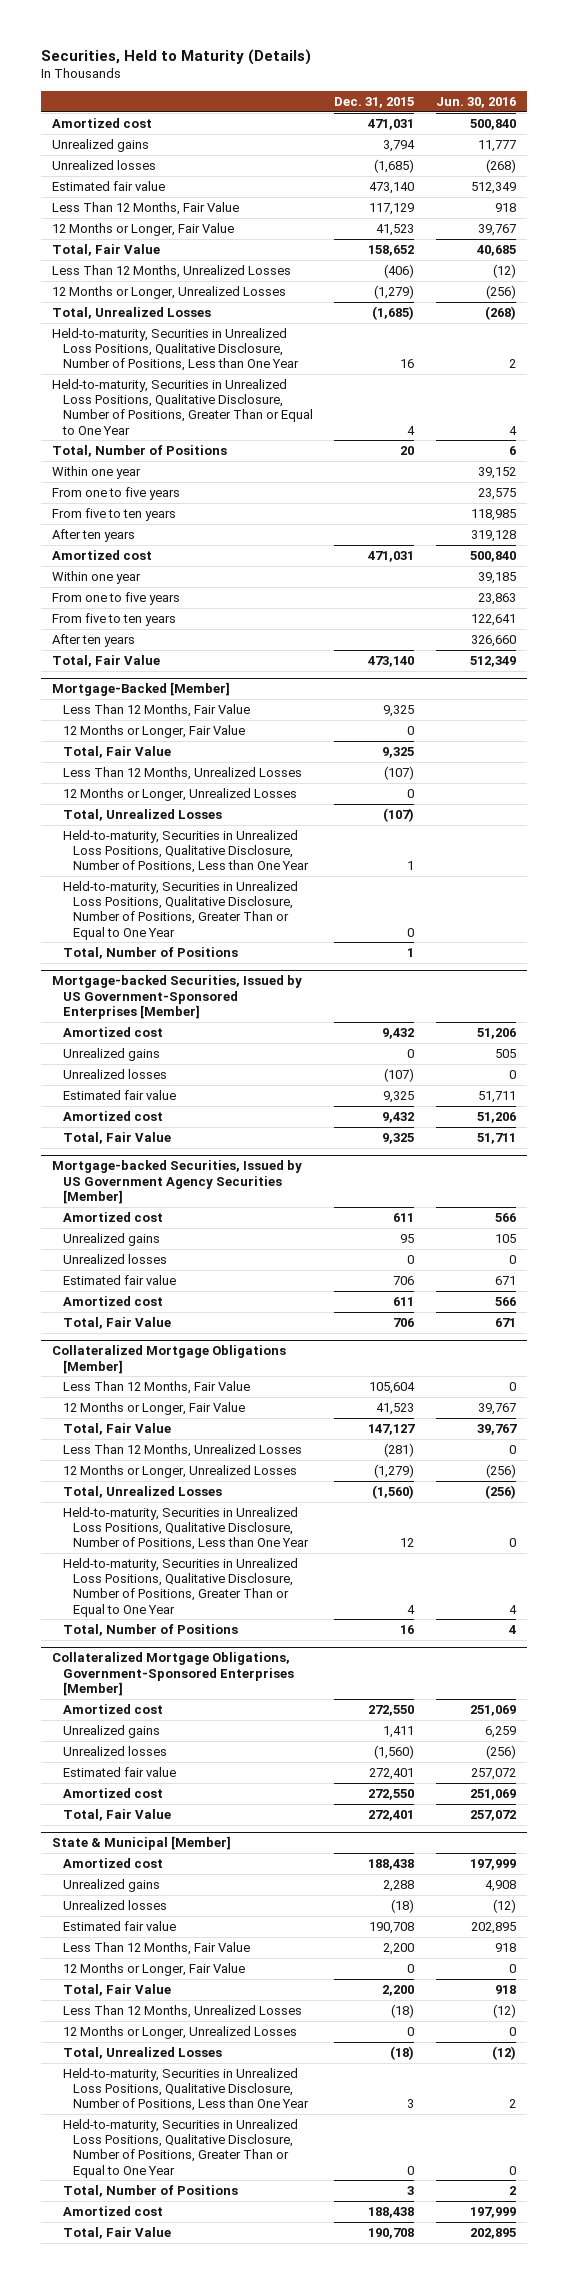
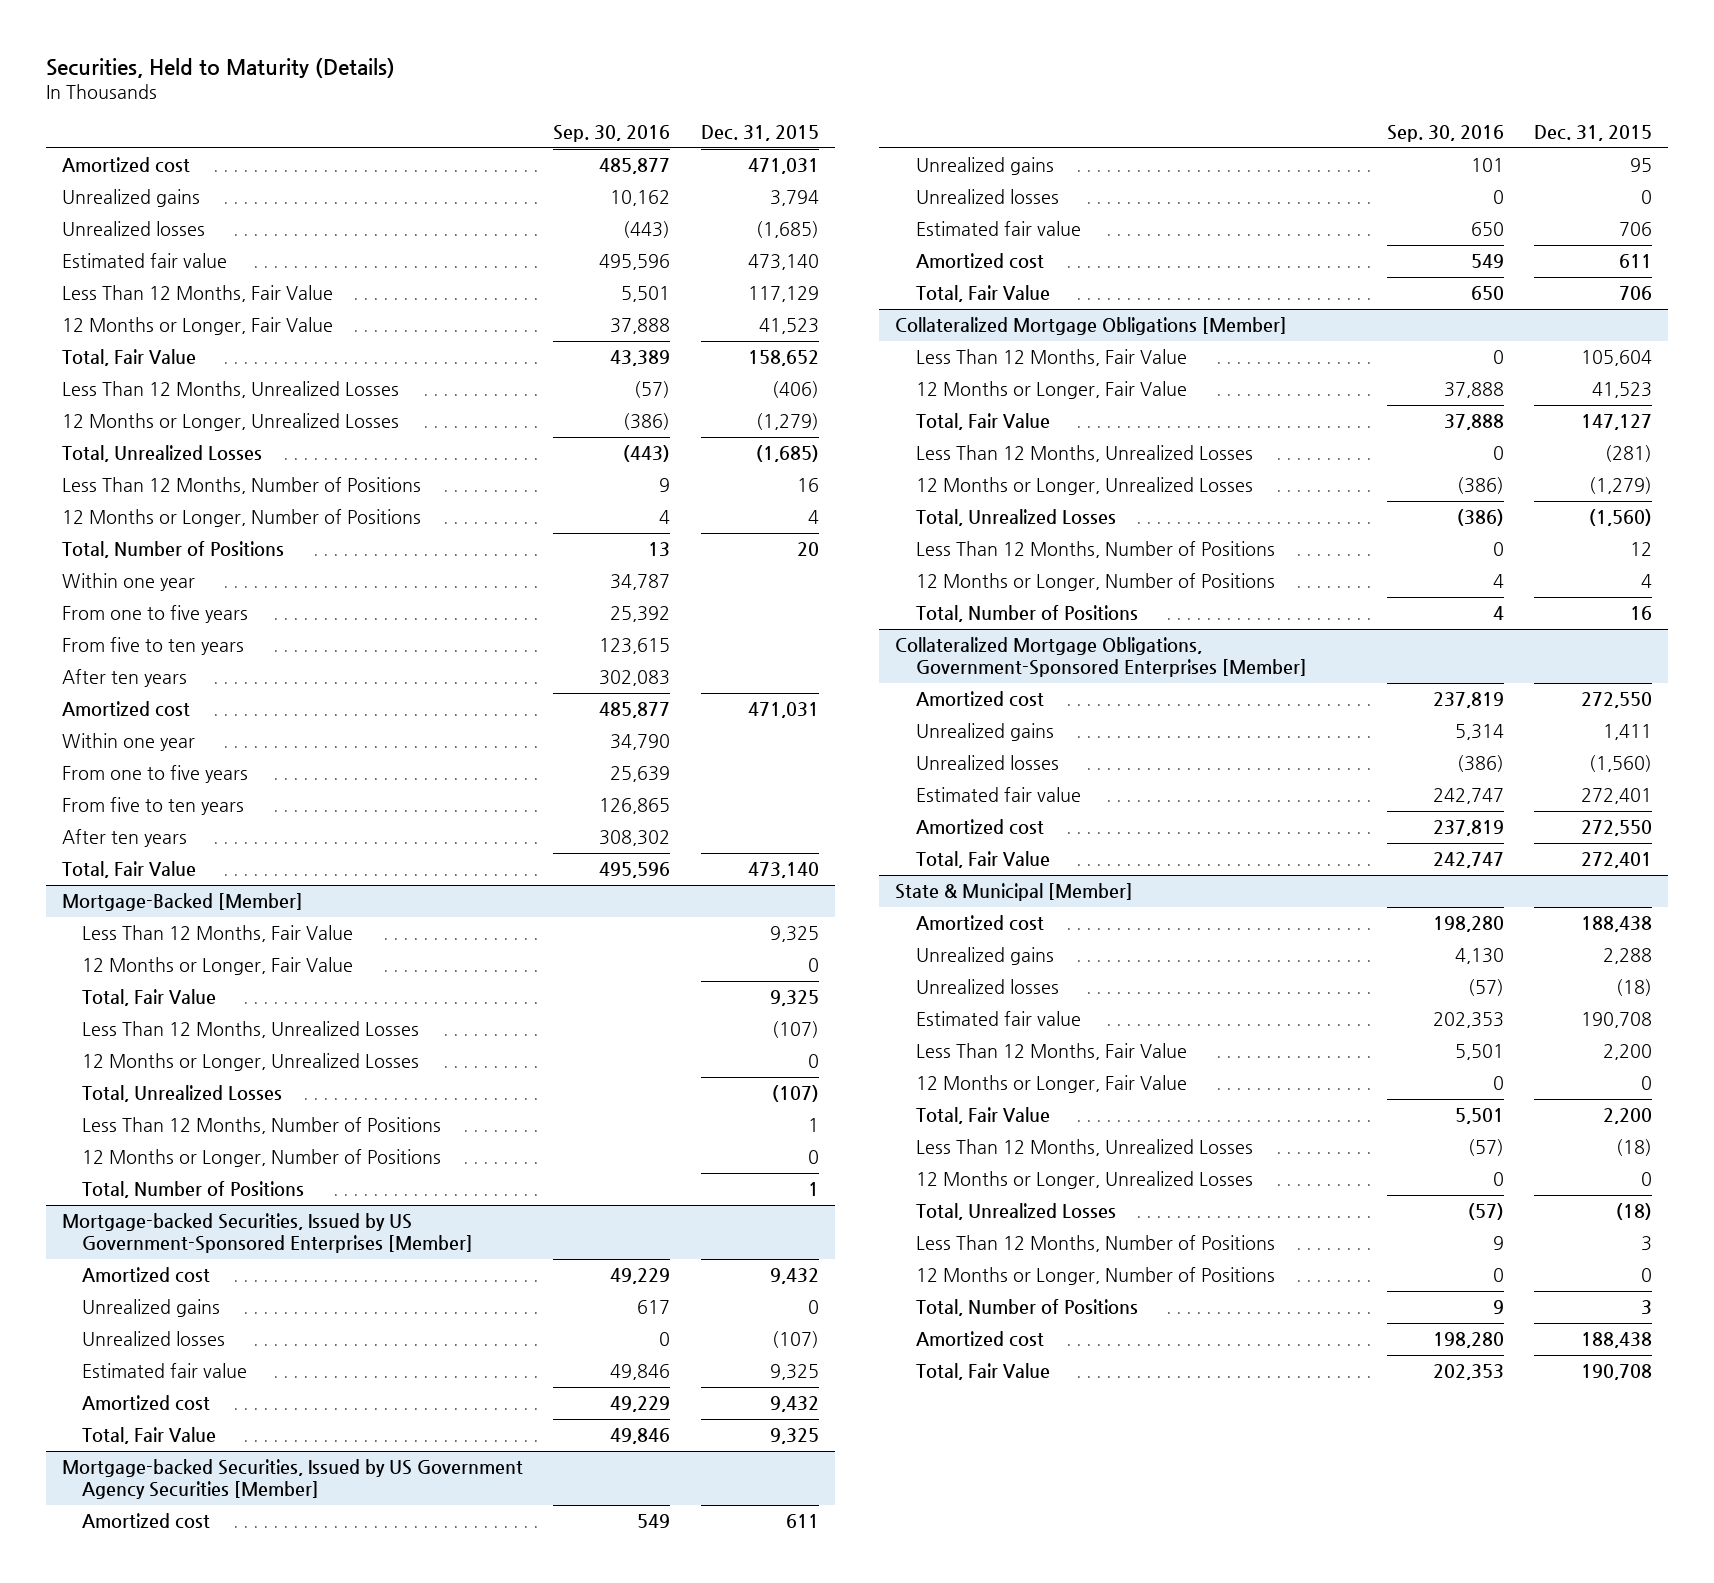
[435,97,516,109] Jun. 30, 2016 -> none
none -> [553,125,671,143] Sep. 30, 2016
[51,327,299,372] Held-to-maturity, Securities in Unrealized Loss Positions, Qualitative Disclosure, Number of Positions, Less than One Year -> [61,477,421,495] Less Than 12 Months, Number of Positions
[51,378,313,435] Held-to-maturity, Securities in Unrealized Loss Positions, Qualitative Disclosure, Number of Positions, Greater Than or Equal to One Year -> [61,509,421,528] 12 Months or Longer, Number of Positions
[62,829,310,874] Held-to-maturity, Securities in Unrealized Loss Positions, Qualitative Disclosure, Number of Positions, Less than One Year -> [82,1117,442,1135] Less Than 12 Months, Number of Positions
[62,880,298,940] Held-to-maturity, Securities in Unrealized Loss Positions, Qualitative Disclosure, Number of Positions, Greater Than or Equal to One Year -> [82,1149,442,1168] 12 Months or Longer, Number of Positions
[62,1506,310,1551] Held-to-maturity, Securities in Unrealized Loss Positions, Qualitative Disclosure, Number of Positions, Less than One Year -> [915,541,1275,559] Less Than 12 Months, Number of Positions
[62,1557,298,1617] Held-to-maturity, Securities in Unrealized Loss Positions, Qualitative Disclosure, Number of Positions, Greater Than or Equal to One Year -> [915,573,1275,592] 12 Months or Longer, Number of Positions
[62,2067,310,2112] Held-to-maturity, Securities in Unrealized Loss Positions, Qualitative Disclosure, Number of Positions, Less than One Year -> [915,1235,1275,1253] Less Than 12 Months, Number of Positions
[62,2118,298,2178] Held-to-maturity, Securities in Unrealized Loss Positions, Qualitative Disclosure, Number of Positions, Greater Than or Equal to One Year -> [915,1267,1275,1286] 12 Months or Longer, Number of Positions

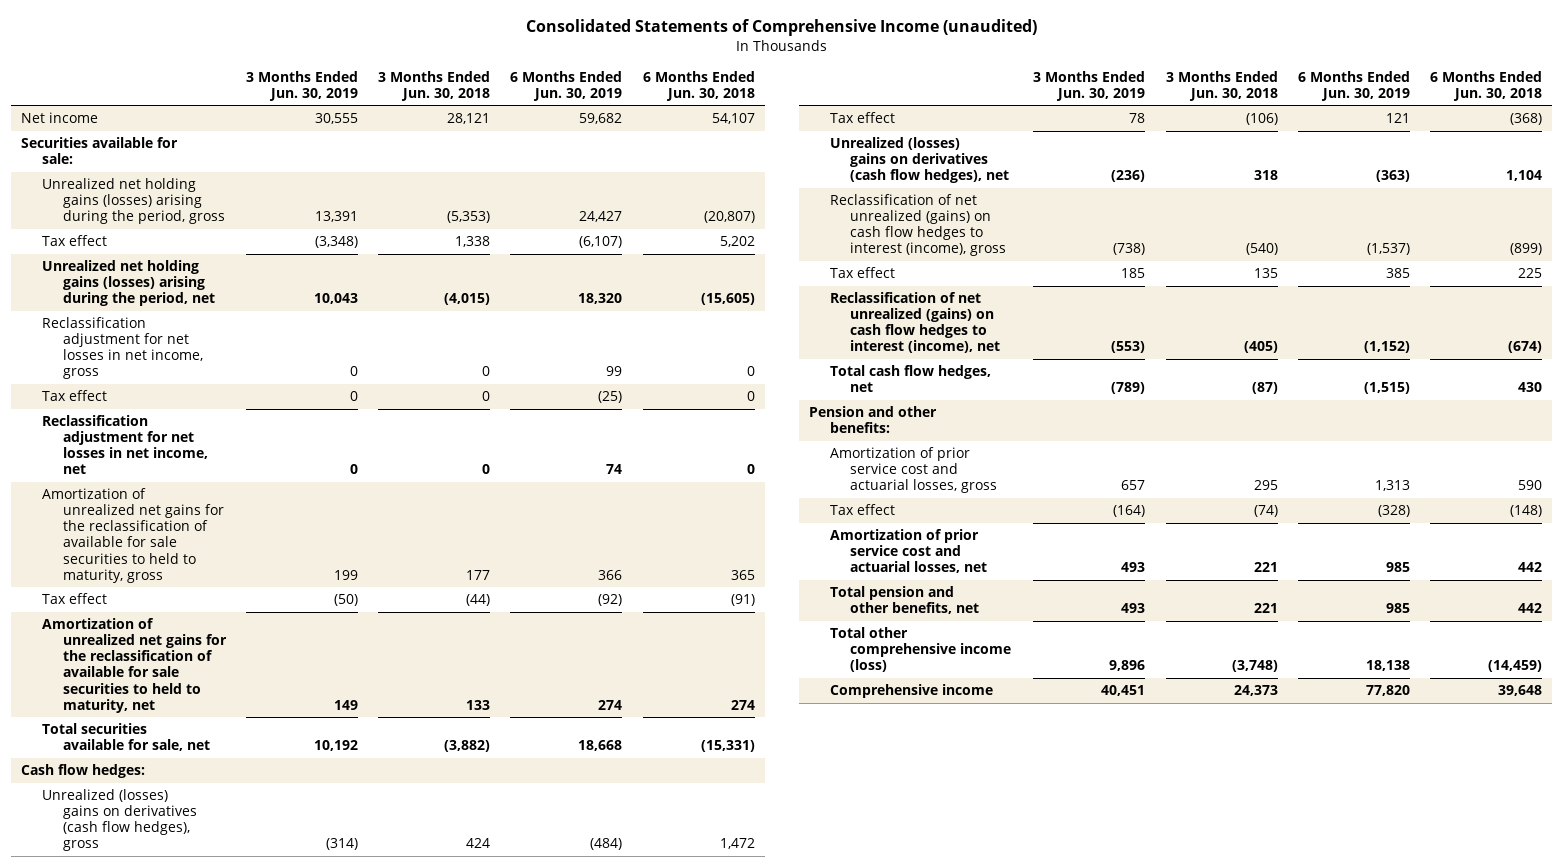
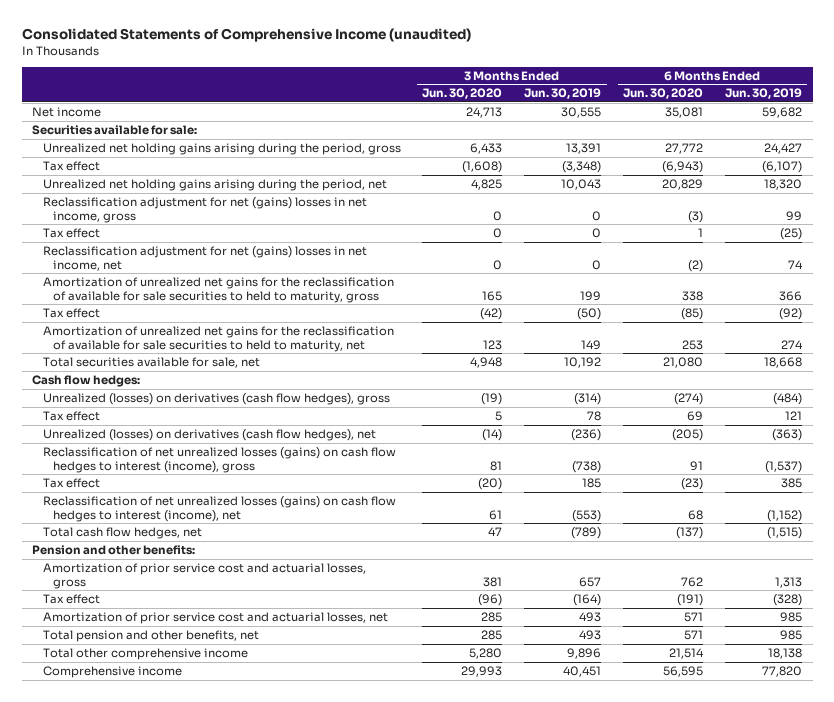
[378,70,491,101] 3 Months Ended Jun. 30, 2018 -> none
[642,70,755,101] 6 Months Ended Jun. 30, 2018 -> none
none -> [422,88,503,100] Jun. 30, 2020
none -> [623,88,704,100] Jun. 30, 2020
[42,178,225,225] Unrealized net holding gains (losses) arising during the period, gross -> [42,143,401,156] Unrealized net holding gains arising during the period, gross
[42,260,215,307] Unrealized net holding gains (losses) arising during the period, net -> [42,179,387,192] Unrealized net holding gains arising during the period, net
[42,317,203,380] Reclassification adjustment for net losses in net income, gross -> [42,197,367,223] Reclassification adjustment for net (gains) losses in net income, gross
[42,415,208,475] Reclassification adjustment for net losses in net income, net -> [42,246,367,271] Reclassification adjustment for net (gains) losses in net income, net
[42,789,197,852] Unrealized (losses) gains on derivatives (cash flow hedges), gross -> [42,393,390,406] Unrealized (losses) on derivatives (cash flow hedges), gross
[829,137,1010,184] Unrealized (losses) gains on derivatives (cash flow hedges), net -> [42,429,376,442] Unrealized (losses) on derivatives (cash flow hedges), net
[829,194,1007,257] Reclassification of net unrealized (gains) on cash flow hedges to interest (income), gross -> [42,447,396,473] Reclassification of net unrealized losses (gains) on cash flow hedges to interest (income), gross
[829,292,1001,354] Reclassification of net unrealized (gains) on cash flow hedges to interest (income), net -> [42,496,396,522] Reclassification of net unrealized losses (gains) on cash flow hedges to interest (income), net
[829,627,1012,673] Total other comprehensive income (loss) -> [42,648,248,661] Total other comprehensive income

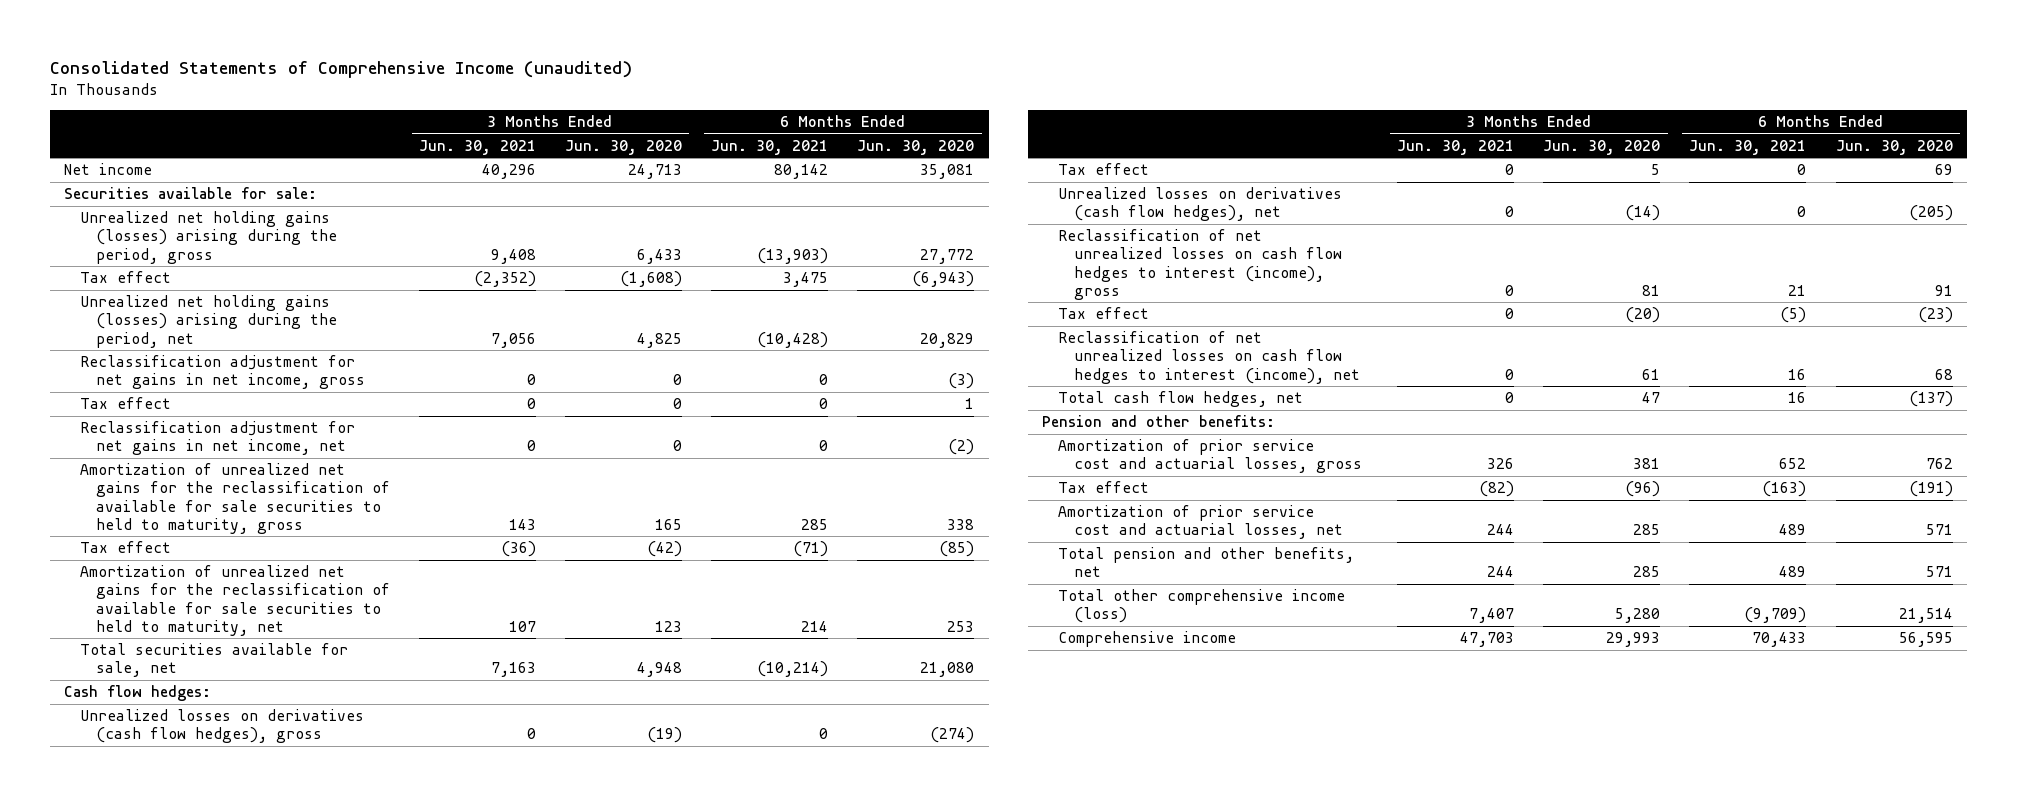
[524,88,602,100] Jun. 30, 2019 -> none
[724,88,802,100] Jun. 30, 2019 -> none
none -> [418,139,536,155] Jun. 30, 2021
none -> [711,139,829,155] Jun. 30, 2021
[42,143,401,156] Unrealized net holding gains arising during the period, gross -> [79,211,337,264] Unrealized net holding gains (losses) arising during the period, gross
[42,179,387,192] Unrealized net holding gains arising during the period, net -> [79,295,337,348] Unrealized net holding gains (losses) arising during the period, net
[42,197,367,223] Reclassification adjustment for net (gains) losses in net income, gross -> [79,355,365,390] Reclassification adjustment for net gains in net income, gross
[42,246,367,271] Reclassification adjustment for net (gains) losses in net income, net -> [79,421,355,456] Reclassification adjustment for net gains in net income, net
[42,393,390,406] Unrealized (losses) on derivatives (cash flow hedges), gross -> [79,709,364,744] Unrealized losses on derivatives (cash flow hedges), gross
[42,429,376,442] Unrealized (losses) on derivatives (cash flow hedges), net -> [1058,187,1343,222] Unrealized losses on derivatives (cash flow hedges), net
[42,447,396,473] Reclassification of net unrealized losses (gains) on cash flow hedges to interest (income), gross -> [1058,229,1342,300] Reclassification of net unrealized losses on cash flow hedges to interest (income), gross
[42,496,396,522] Reclassification of net unrealized losses (gains) on cash flow hedges to interest (income), net -> [1058,331,1360,384] Reclassification of net unrealized losses on cash flow hedges to interest (income), net
[42,648,248,661] Total other comprehensive income -> [1058,589,1346,624] Total other comprehensive income (loss)

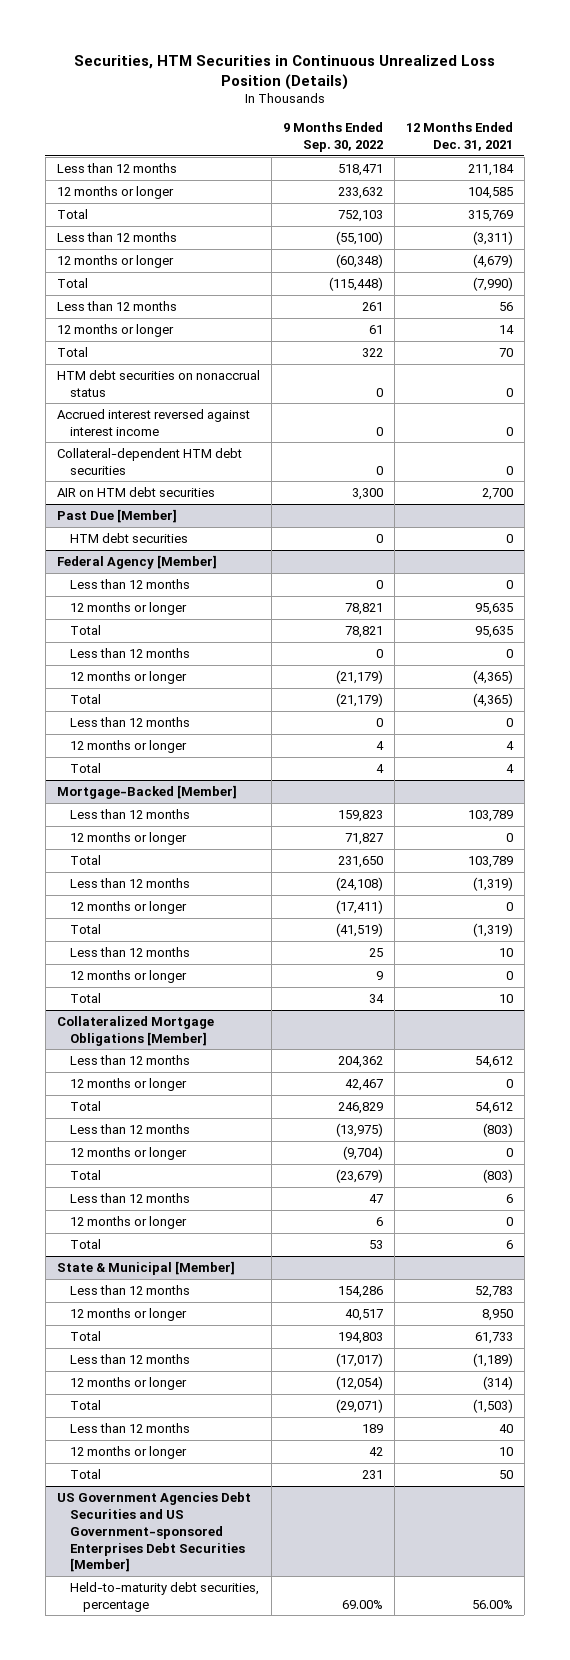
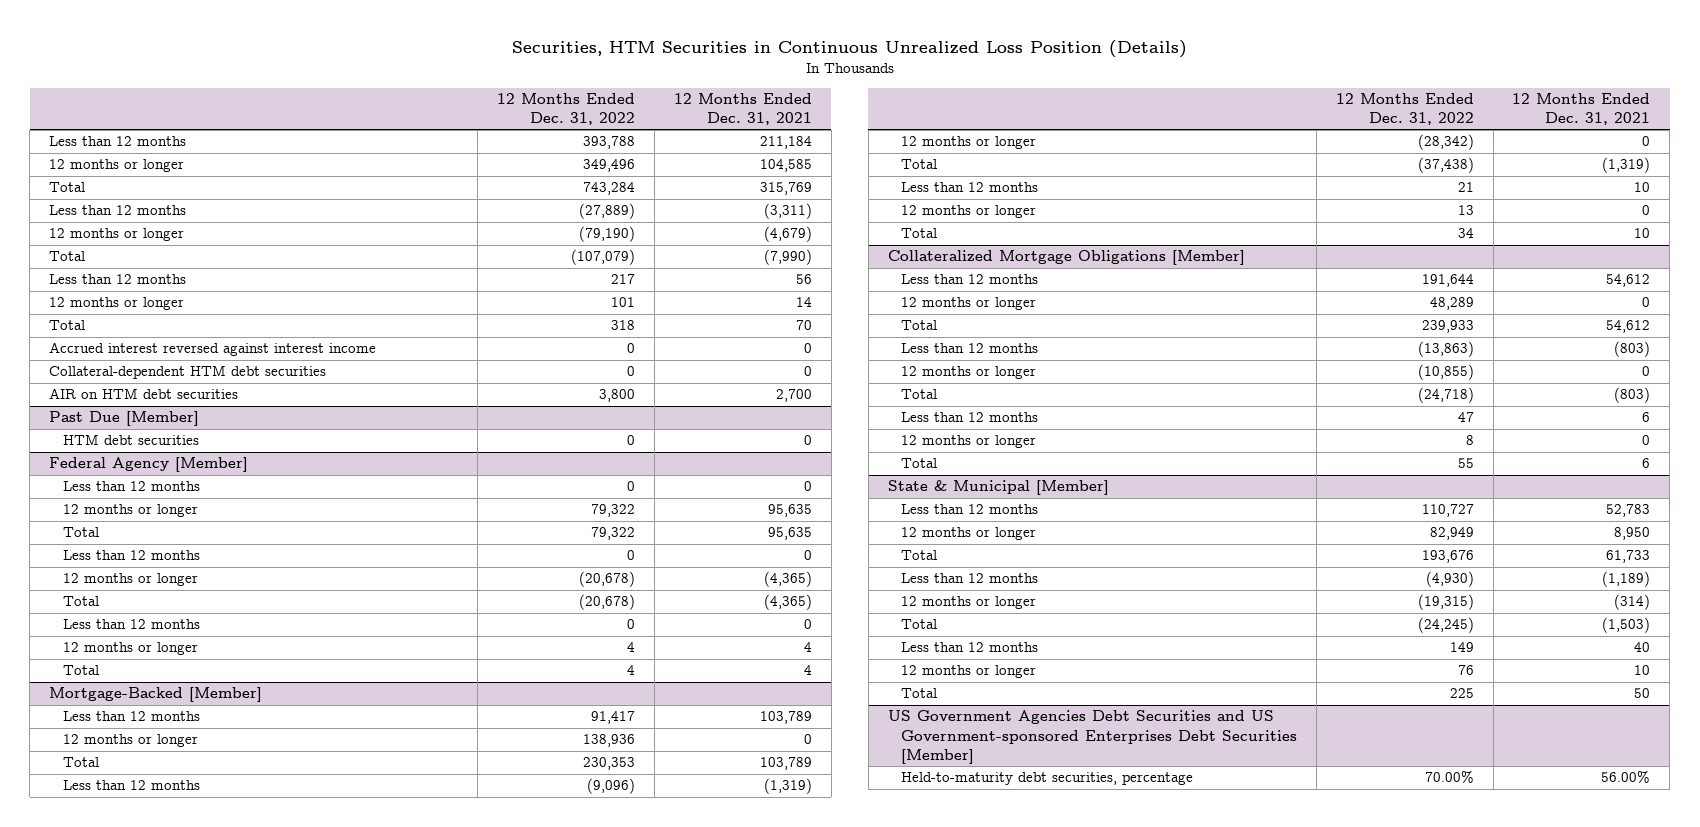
[282,122,383,153] 9 Months Ended Sep. 30, 2022 -> none
none -> [497,93,636,126] 12 Months Ended Dec. 31, 2022
[56,369,260,397] HTM debt securities on nonaccrual status -> none

